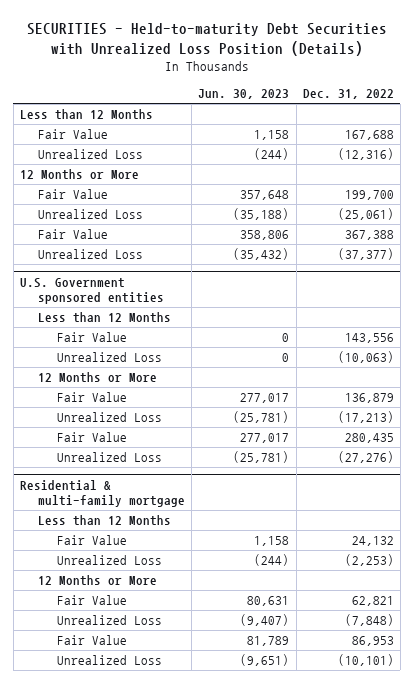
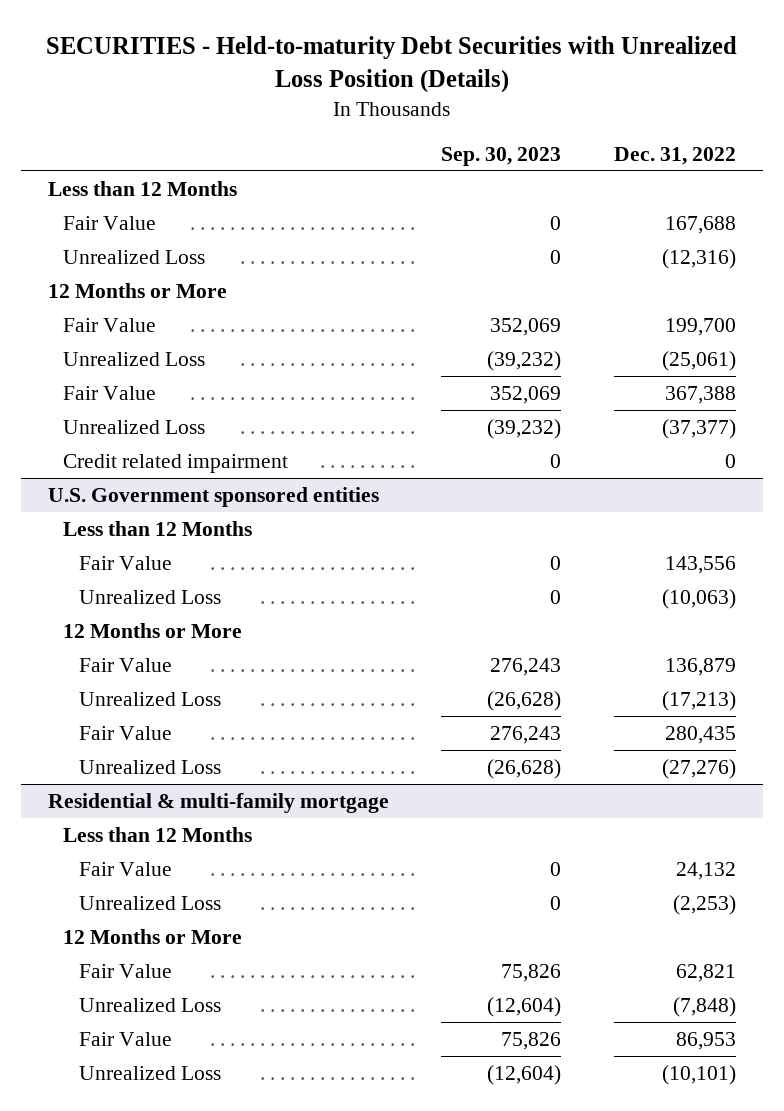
[198,89,290,100] Jun. 30, 2023 -> none
none -> [441,146,562,166] Sep. 30, 2023
none -> [63,453,289,473] Credit related impairment

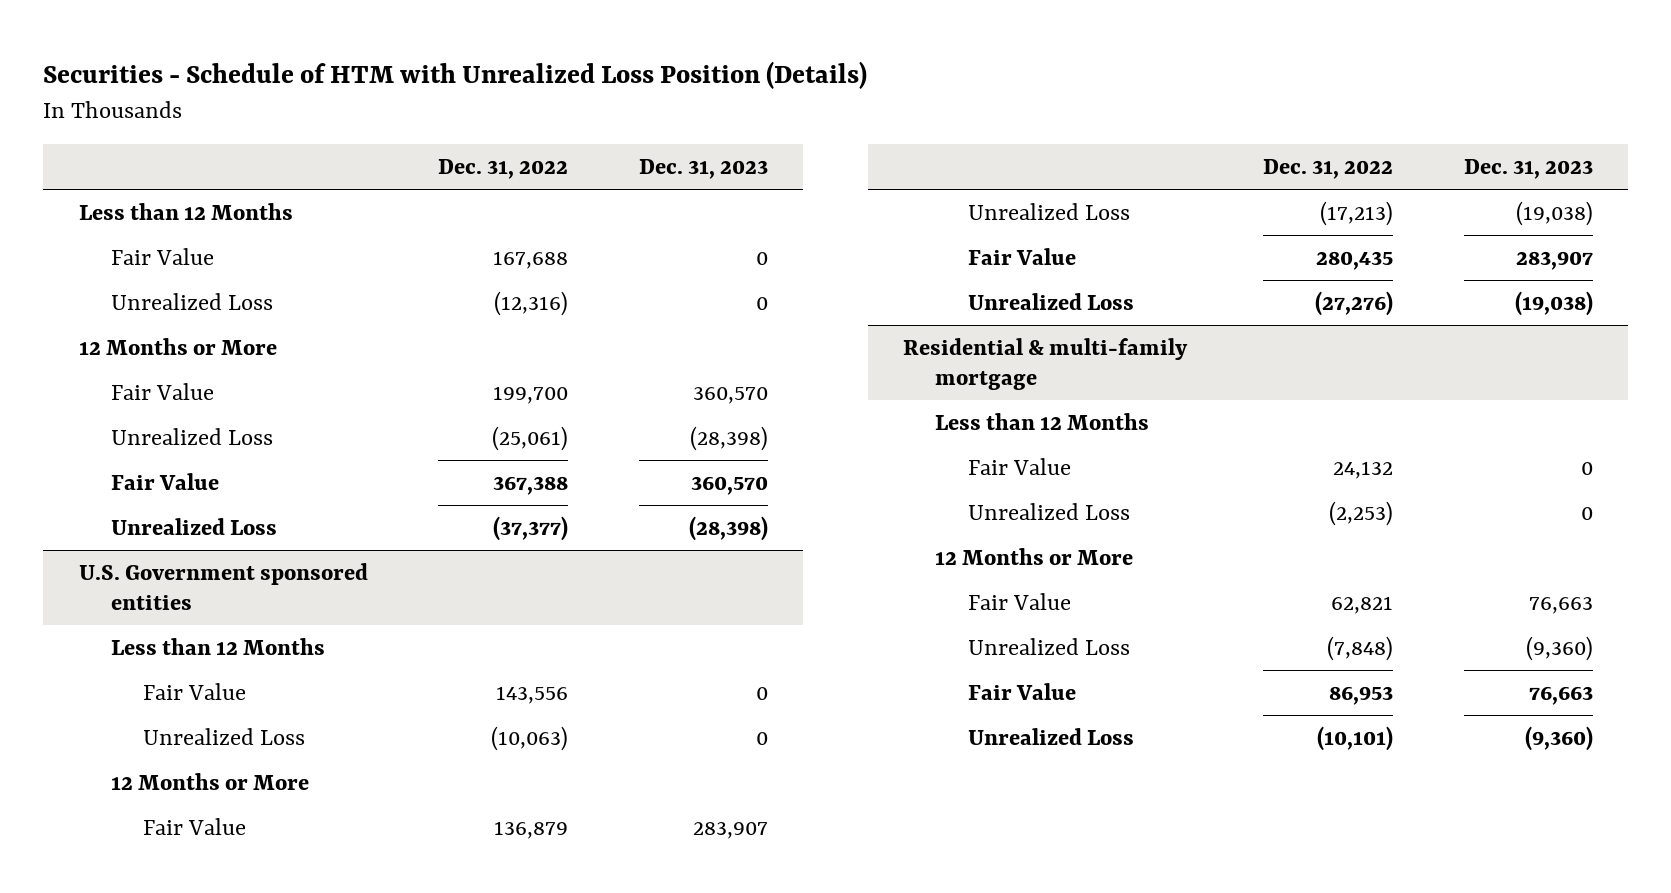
[45,36,737,94] SECURITIES - Held-to-maturity Debt Securities with Unrealized Loss Position (Details) -> [43,61,868,90] Securities - Schedule of HTM with Unrealized Loss Position (Details)
[441,146,562,166] Sep. 30, 2023 -> none
none -> [639,159,769,180] Dec. 31, 2023
[63,453,289,473] Credit related impairment -> none

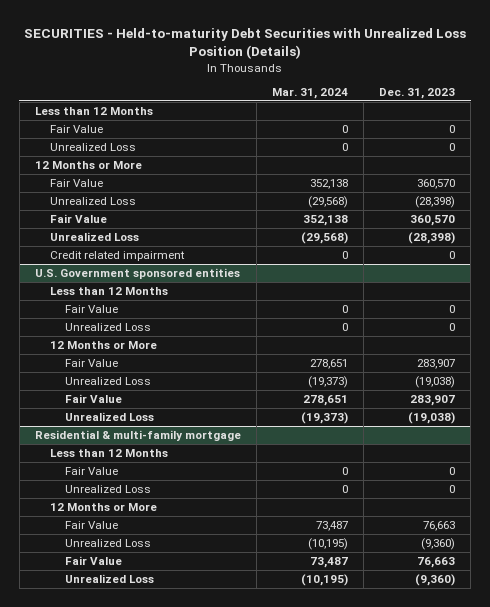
[43,61,868,90] Securities - Schedule of HTM with Unrealized Loss Position (Details) -> [24,27,467,59] SECURITIES - Held-to-maturity Debt Securities with Unrealized Loss Position (Details)
[438,159,569,180] Dec. 31, 2022 -> none
none -> [272,88,349,100] Mar. 31, 2024
none -> [49,250,185,261] Credit related impairment

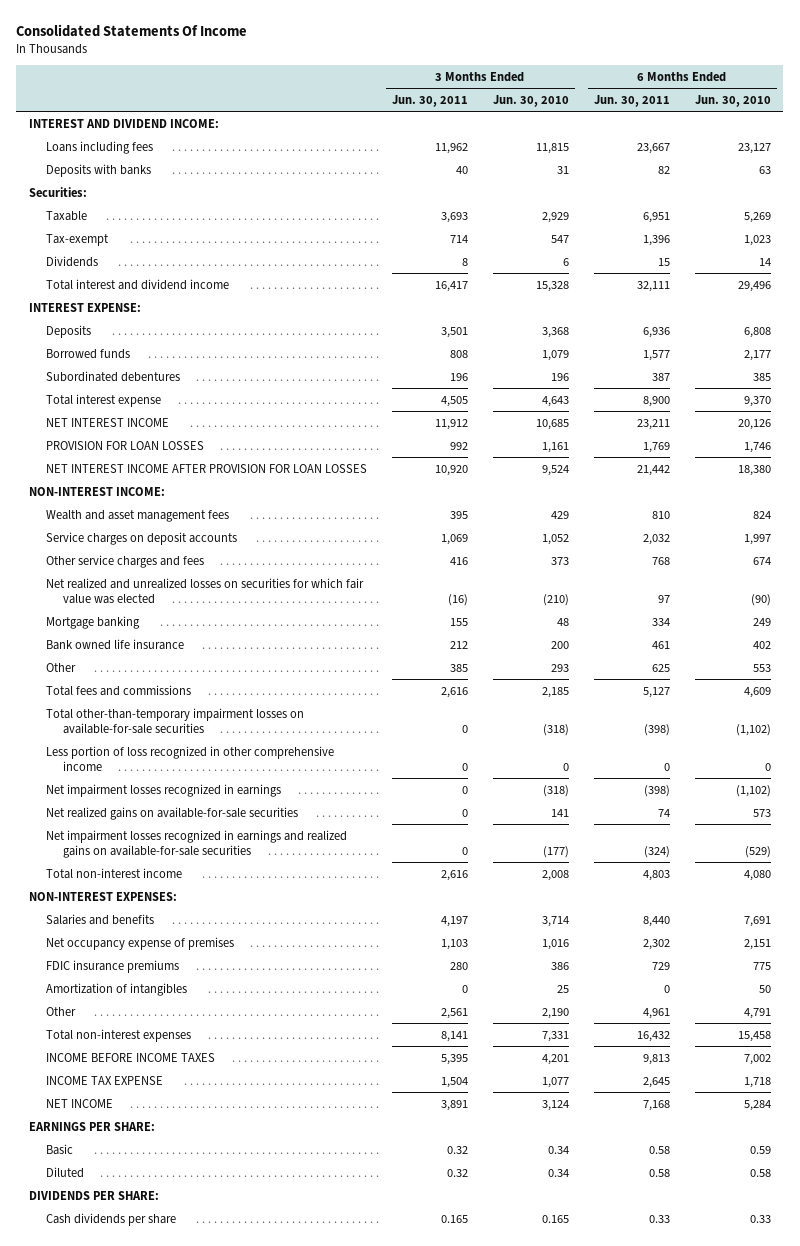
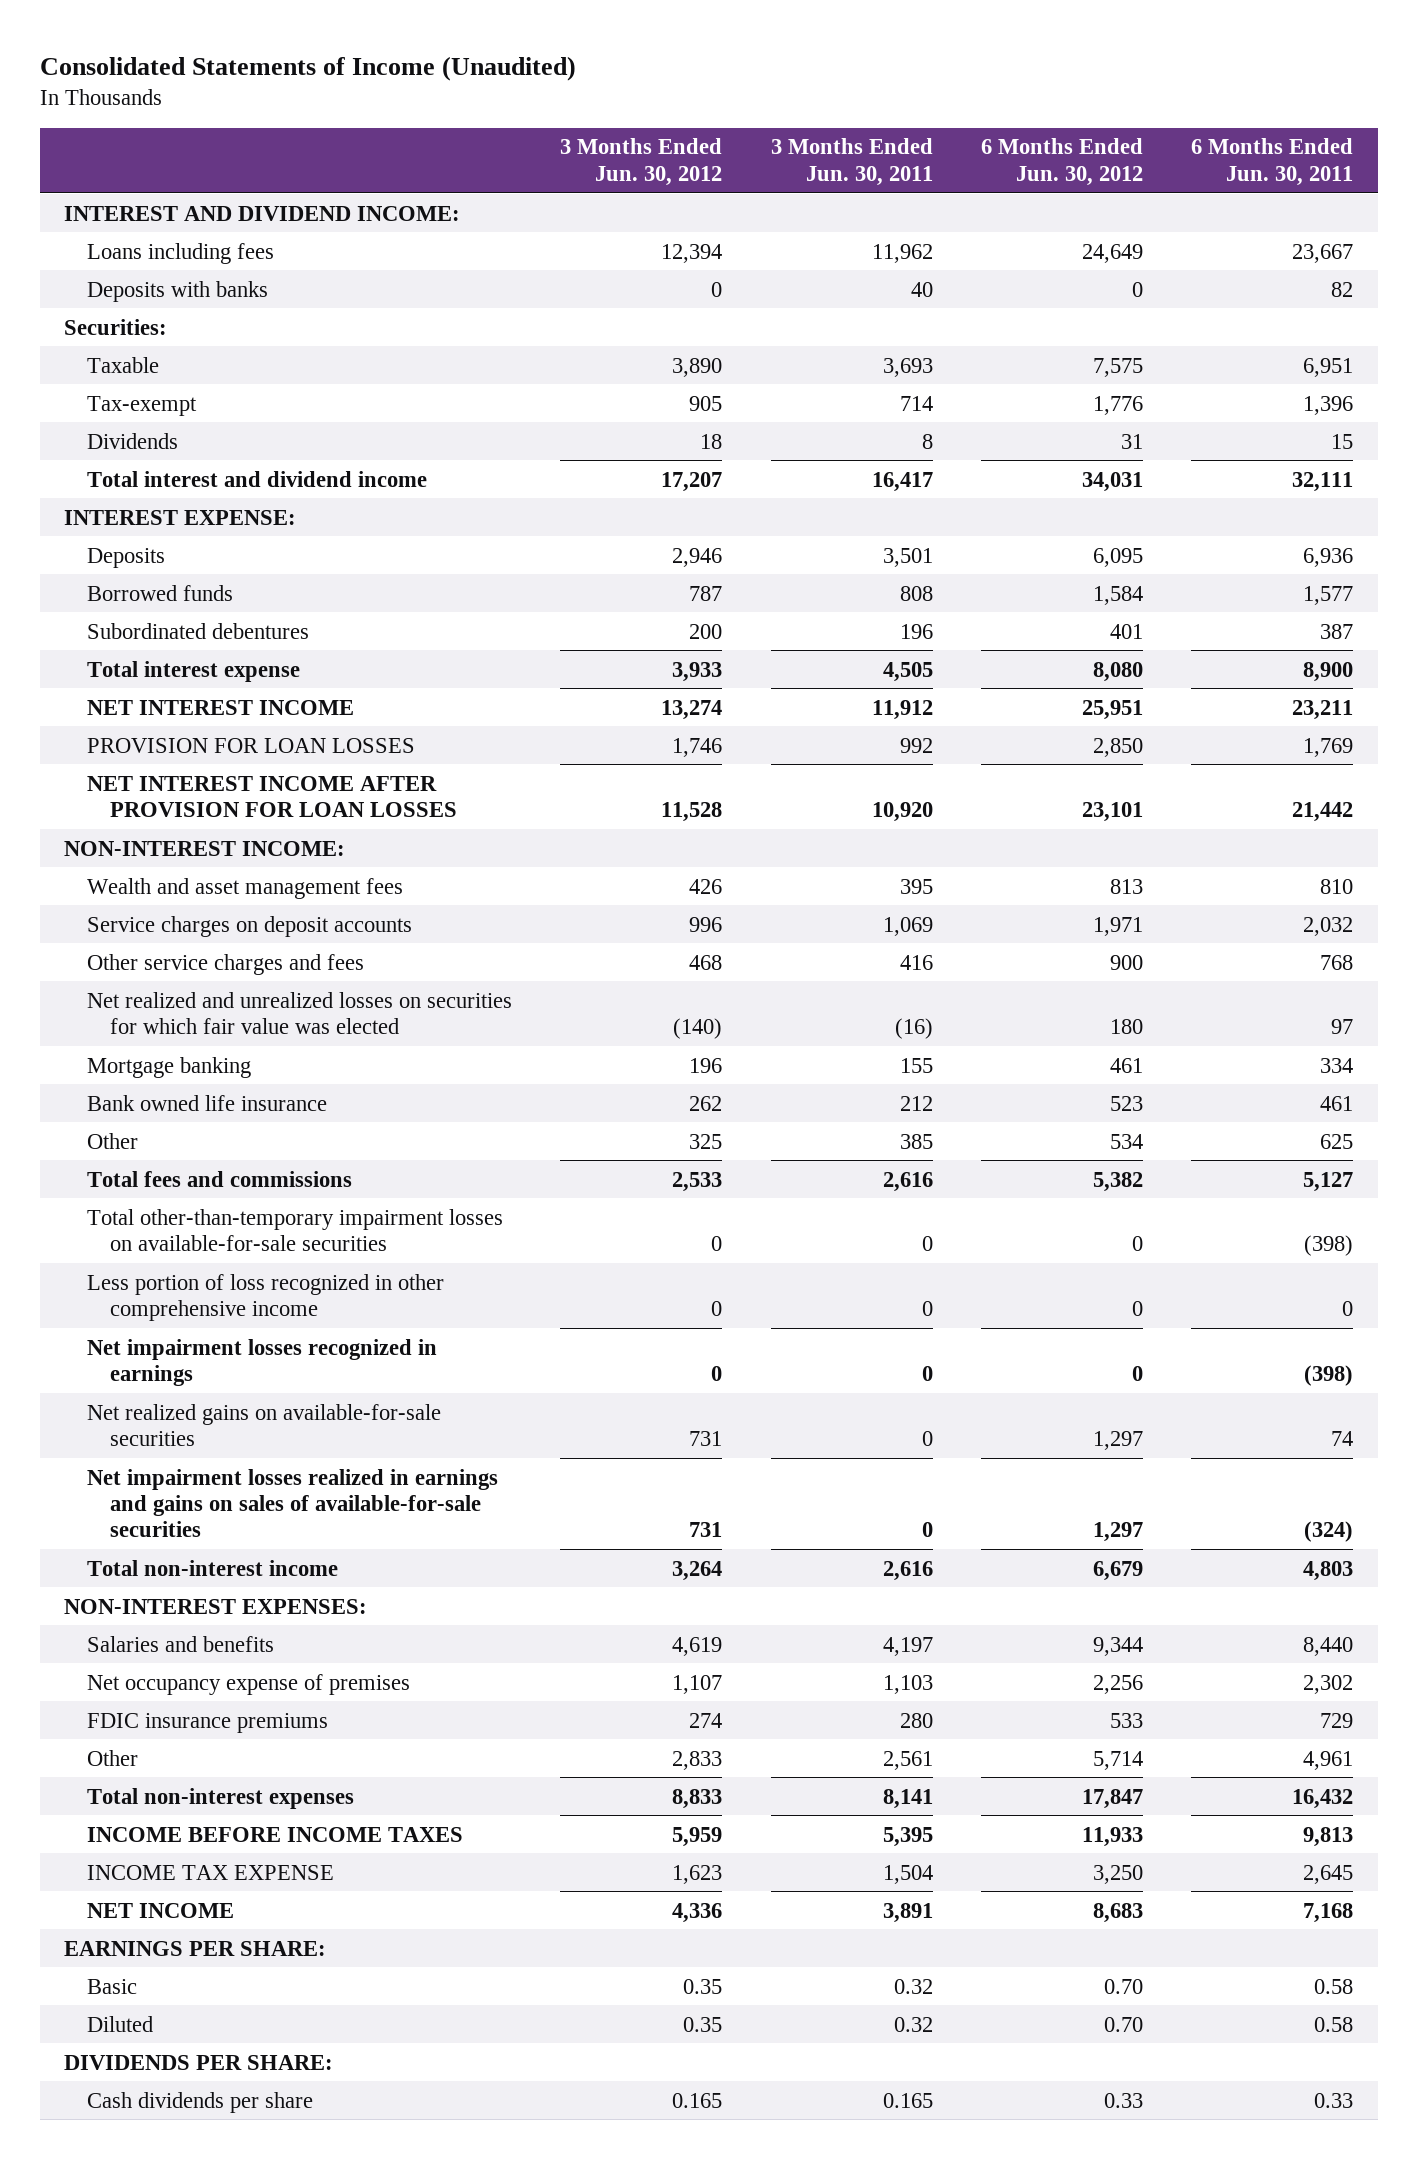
[16,23,248,37] Consolidated Statements Of Income -> [39,55,576,81] Consolidated Statements of Income (Unaudited)
[492,94,569,107] Jun. 30, 2010 -> none
[694,94,771,107] Jun. 30, 2010 -> none
none -> [560,138,723,186] 3 Months Ended Jun. 30, 2012
none -> [981,138,1144,186] 6 Months Ended Jun. 30, 2012
[45,829,347,858] Net impairment losses recognized in earnings and realized gains on available-for-sale securities -> [87,1468,499,1538] Net impairment losses realized in earnings and gains on sales of available-for-sale securities
[45,982,187,996] Amortization of intangibles -> none

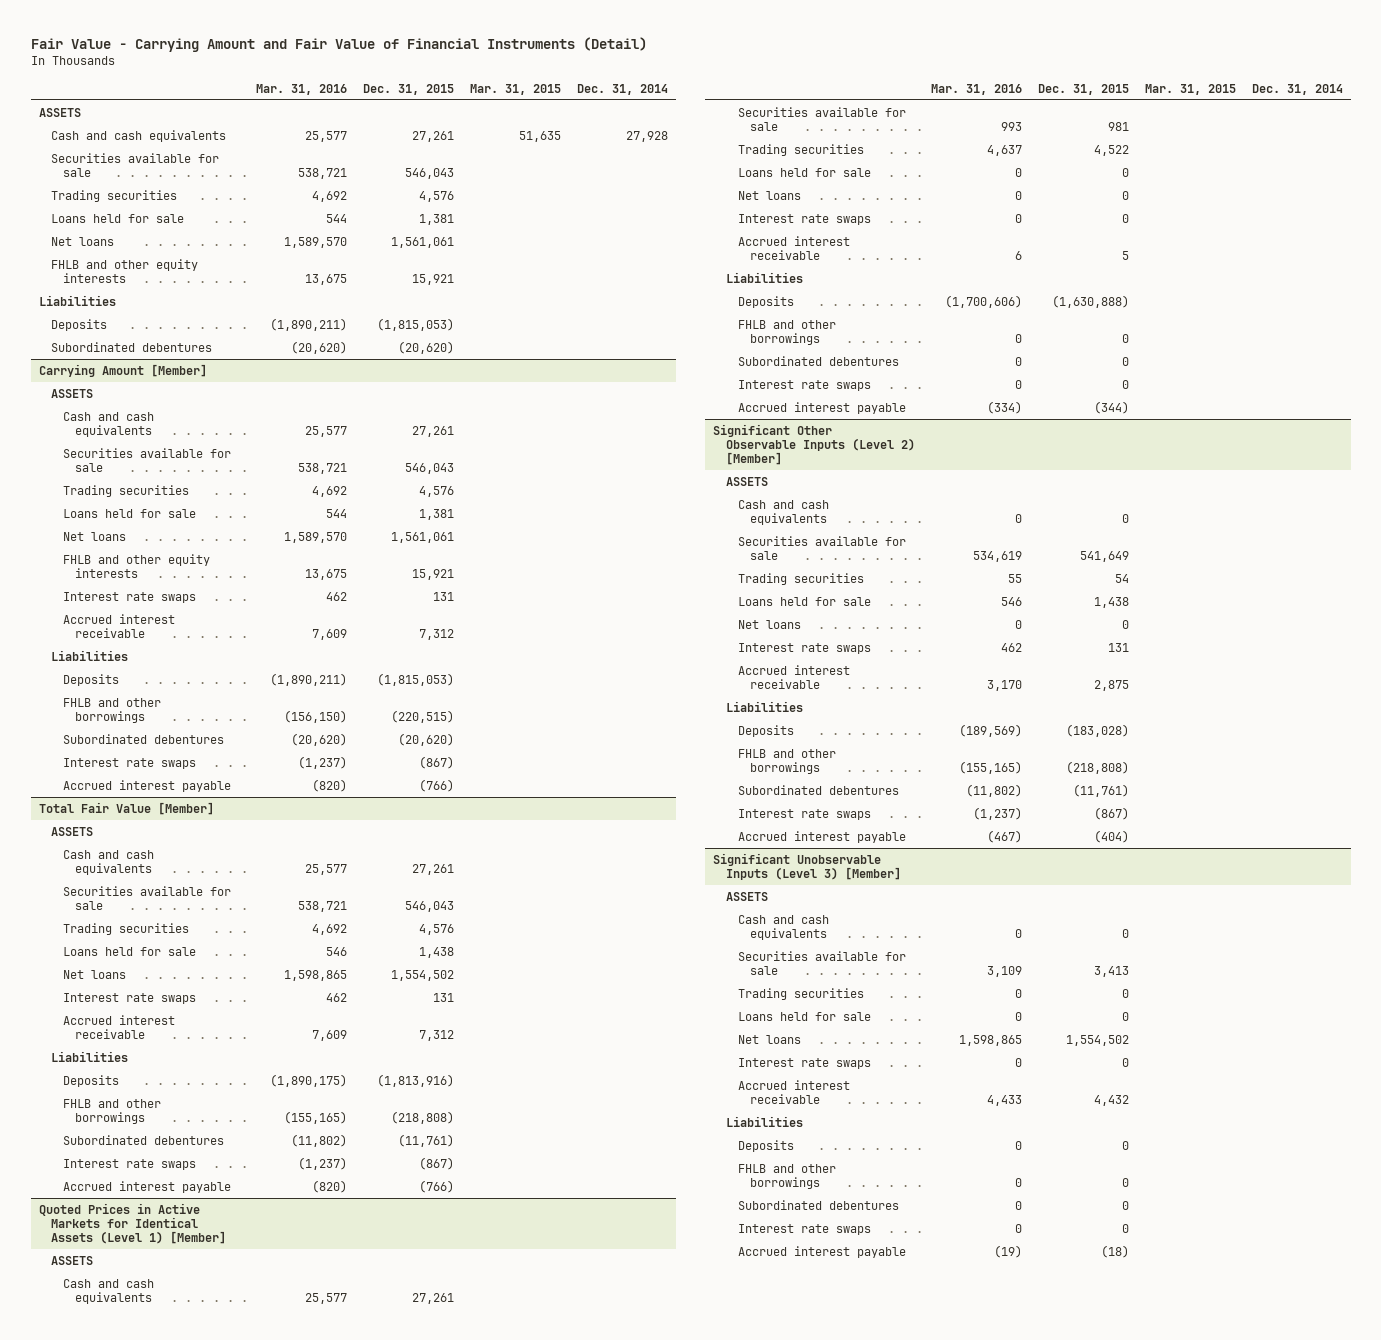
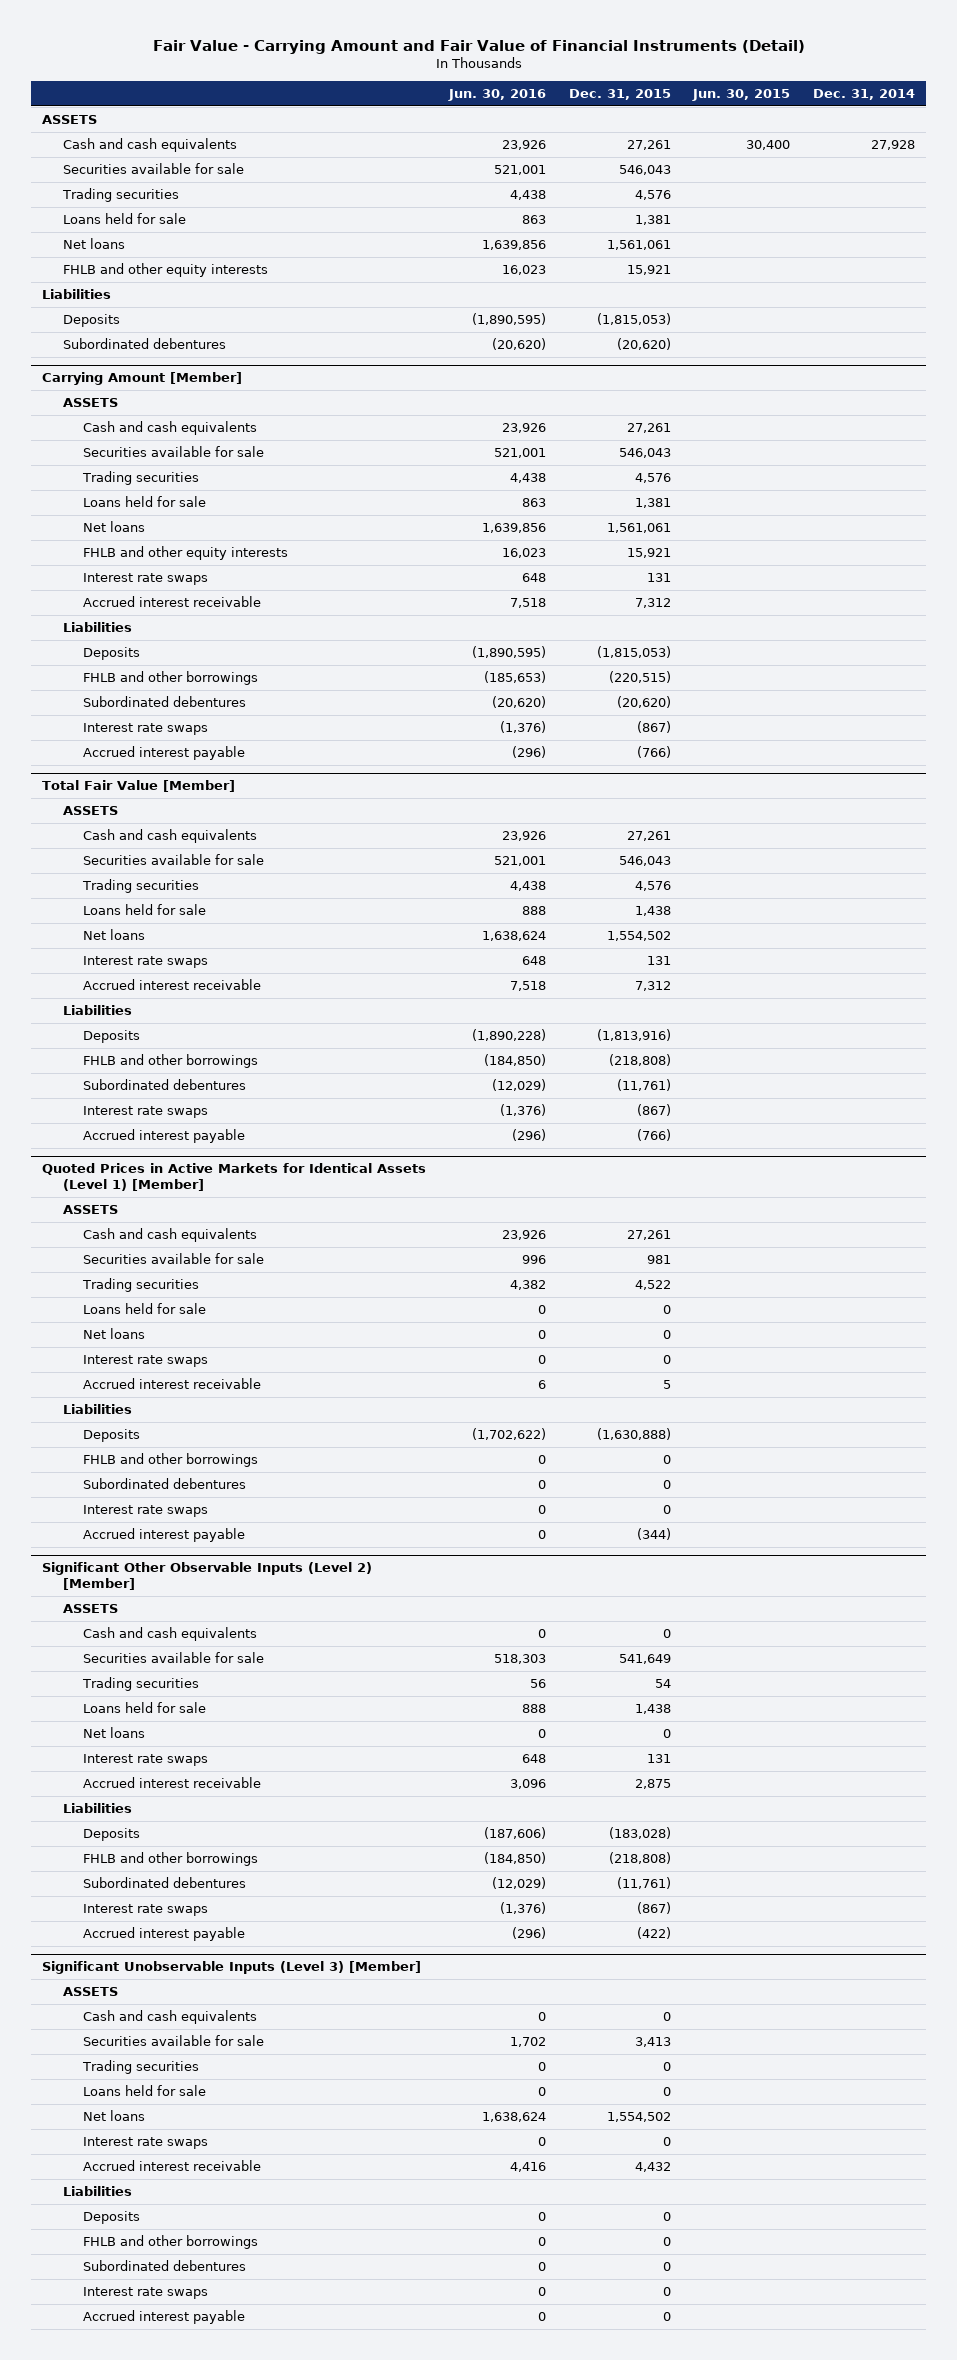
[255,83,347,95] Mar. 31, 2016 -> none
[469,83,561,95] Mar. 31, 2015 -> none
none -> [447,89,546,102] Jun. 30, 2016
none -> [692,89,791,102] Jun. 30, 2015
[1093,829,1129,843] (404) -> [636,1927,671,1940] (422)
[1100,1244,1129,1258] (18) -> [662,2312,671,2322] 0

